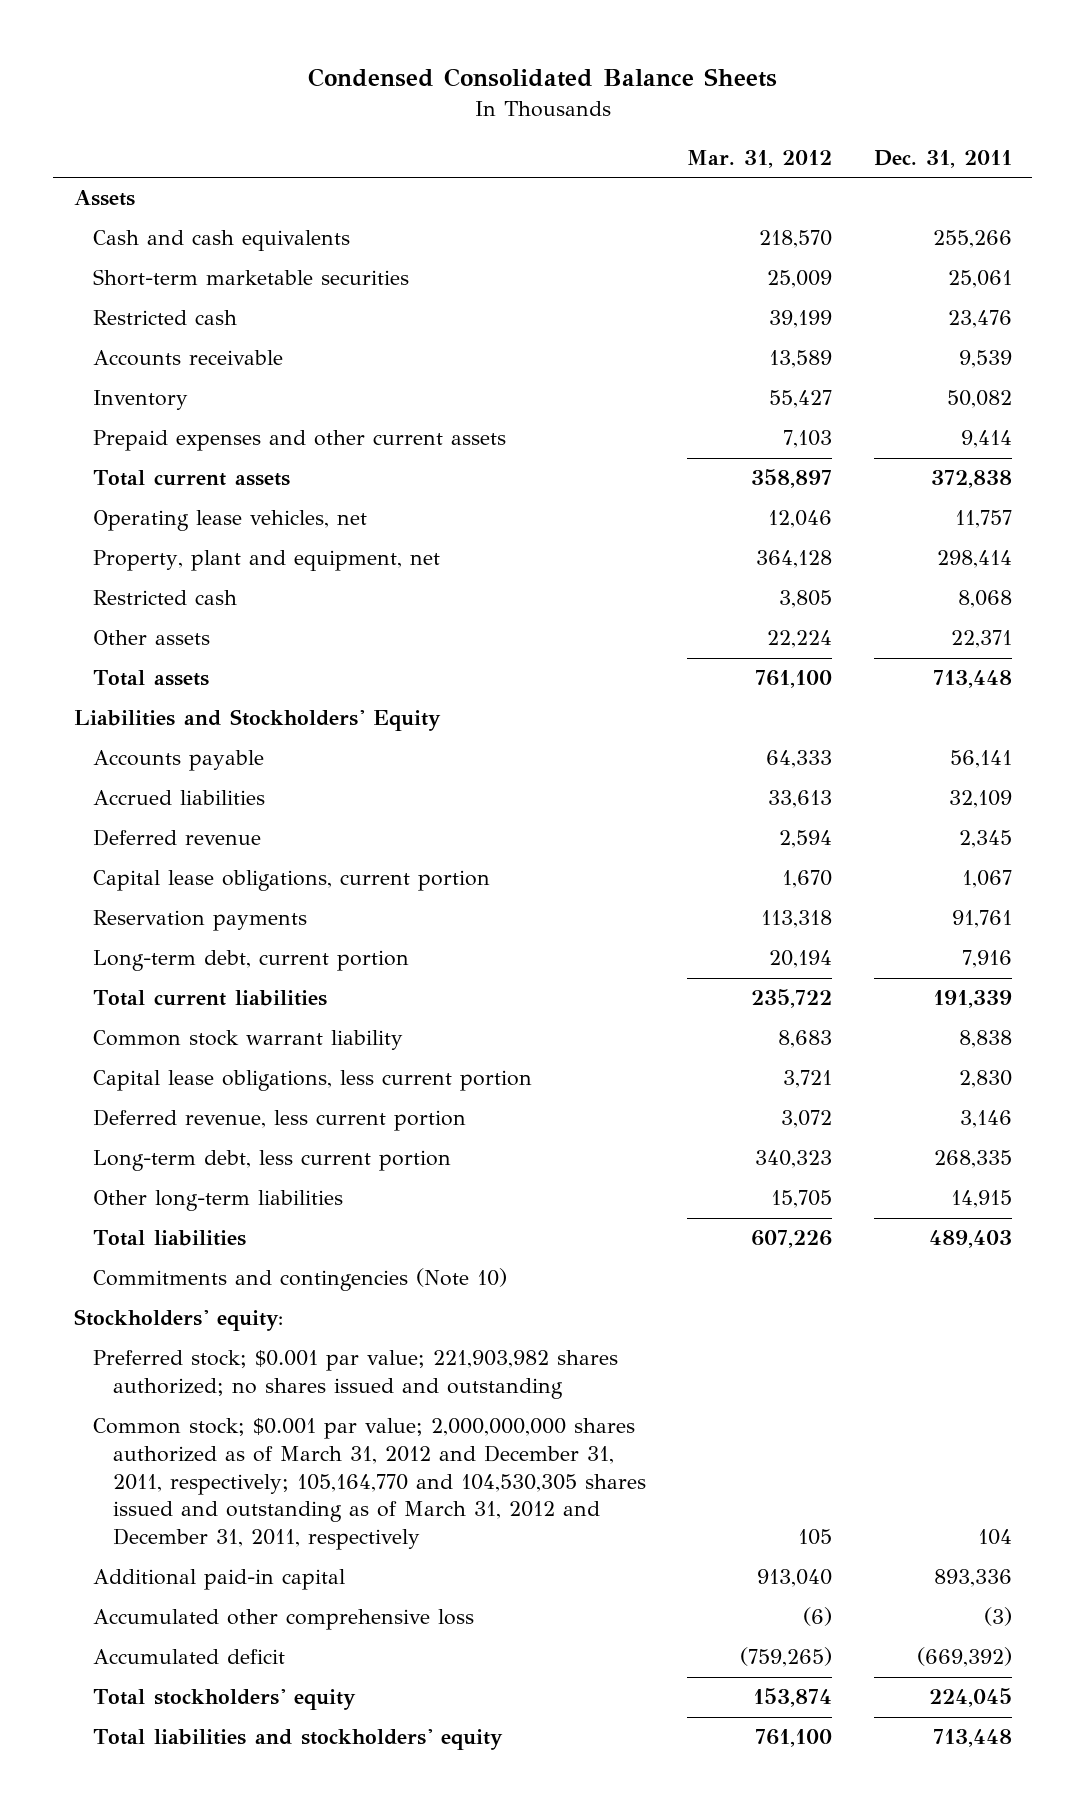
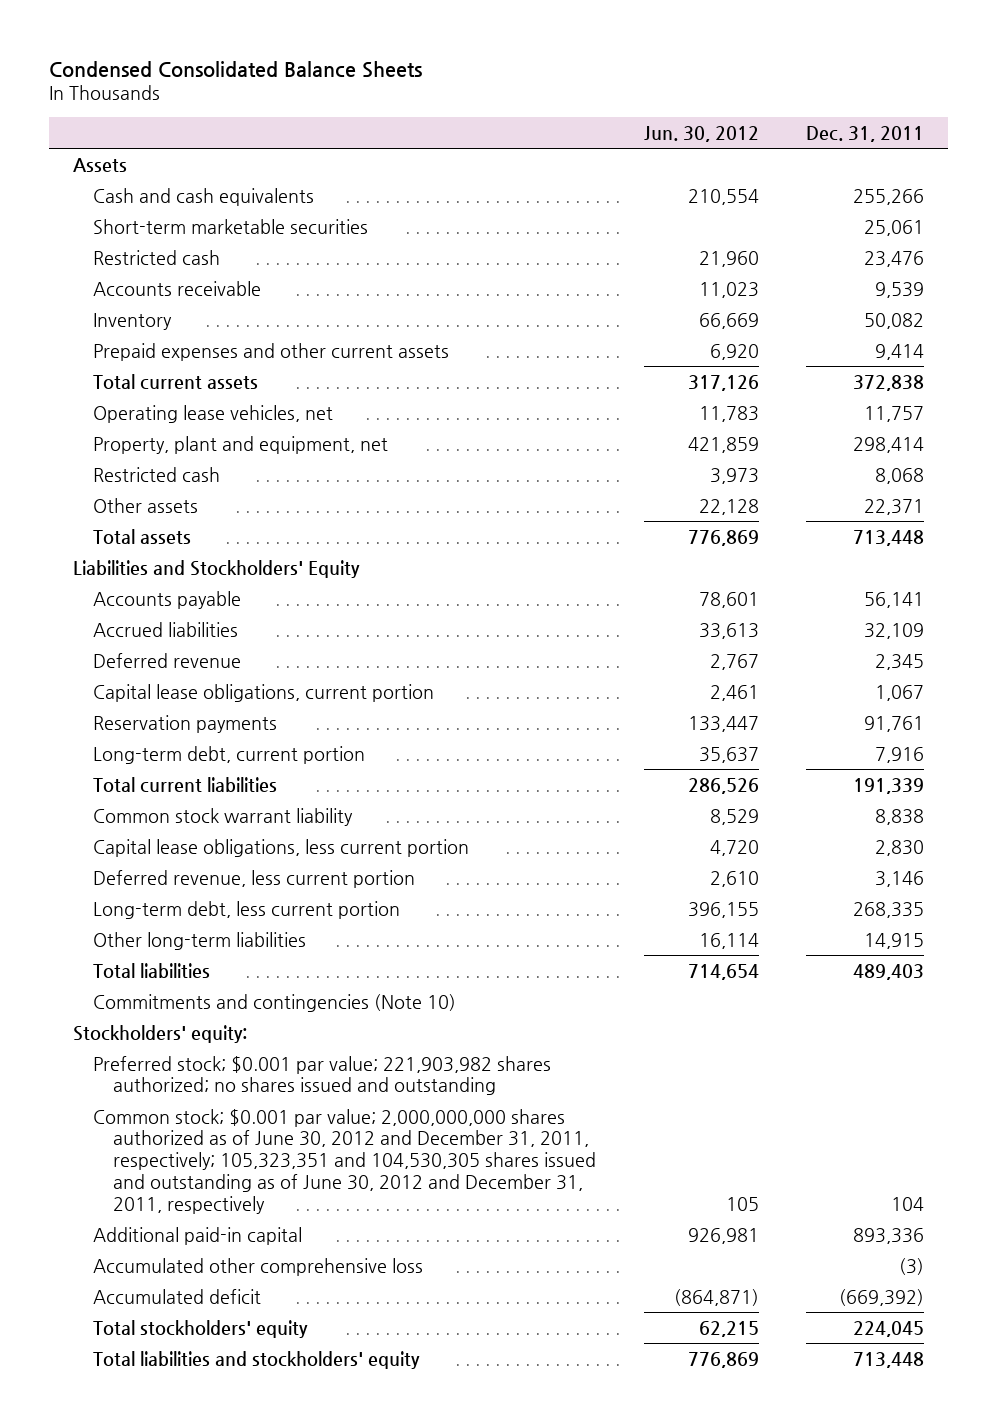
[687,149,833,168] Mar. 31, 2012 -> none
none -> [643,125,759,142] Jun. 30, 2012
[93,1418,646,1551] Common stock; $0.001 par value; 2,000,000,000 shares authorized as of March 31, 2012 and December 31, 2011, respectively; 105,164,770 and 104,530,305 shares issued and outstanding as of March 31, 2012 and December 31, 2011, respectively -> [92,1108,597,1214] Common stock; $0.001 par value; 2,000,000,000 shares authorized as of June 30, 2012 and December 31, 2011, respectively; 105,323,351 and 104,530,305 shares issued and outstanding as of June 30, 2012 and December 31, 2011, respectively

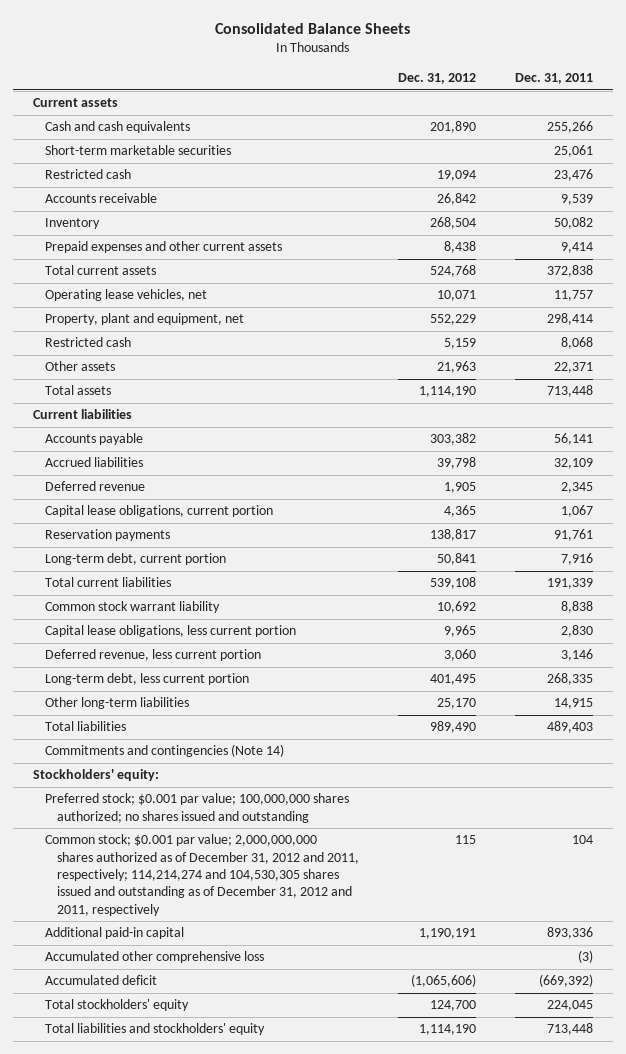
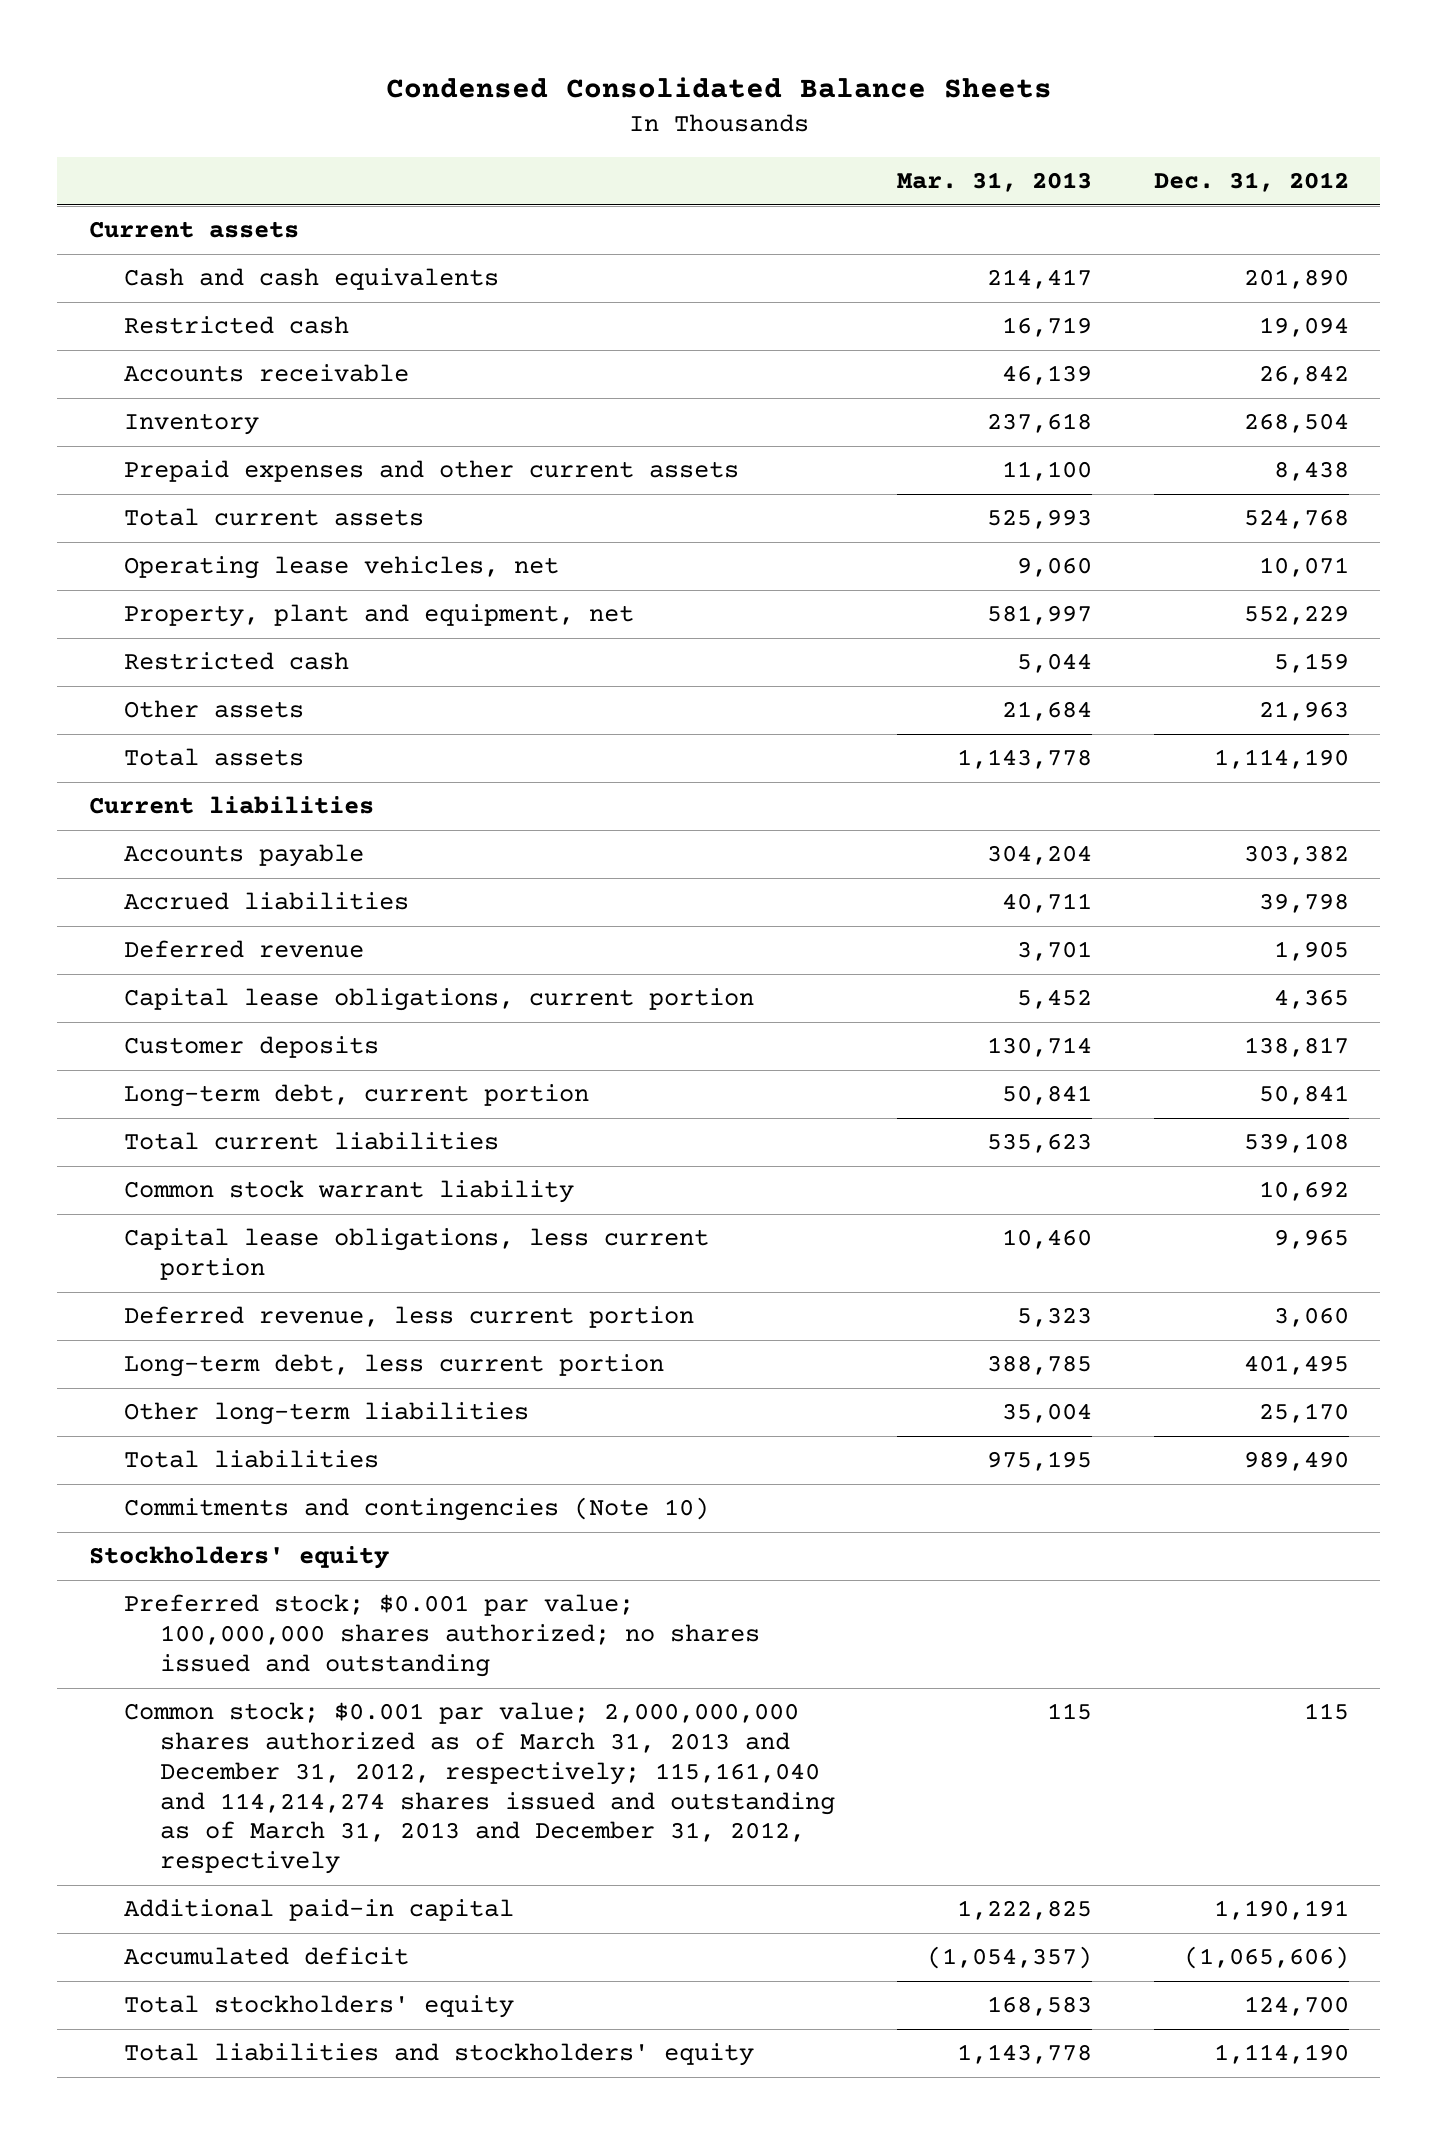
[215,23,411,35] Consolidated Balance Sheets -> [385,76,1052,98] Condensed Consolidated Balance Sheets
[515,73,594,85] Dec. 31, 2011 -> none
none -> [896,172,1092,193] Mar. 31, 2013
[45,145,232,156] Short-term marketable securities -> none
[45,529,171,542] Reservation payments -> [124,1036,380,1059] Customer deposits
[45,744,285,758] Commitments and contingencies (Note 14) -> [124,1497,710,1522] Commitments and contingencies (Note 10)
[33,769,160,782] Stockholders' equity: -> [88,1546,389,1570] Stockholders' equity
[45,834,360,916] Common stock; $0.001 par value; 2,000,000,000 shares authorized as of December 31, 2012 and 2011, respectively; 114,214,274 and 104,530,305 shares issued and outstanding as of December 31, 2012 and 2011, respectively -> [124,1702,835,1875] Common stock; $0.001 par value; 2,000,000,000 shares authorized as of March 31, 2013 and December 31, 2012, respectively; 115,161,040 and 114,214,274 shares issued and outstanding as of March 31, 2013 and December 31, 2012, respectively
[45,951,265,964] Accumulated other comprehensive loss -> none

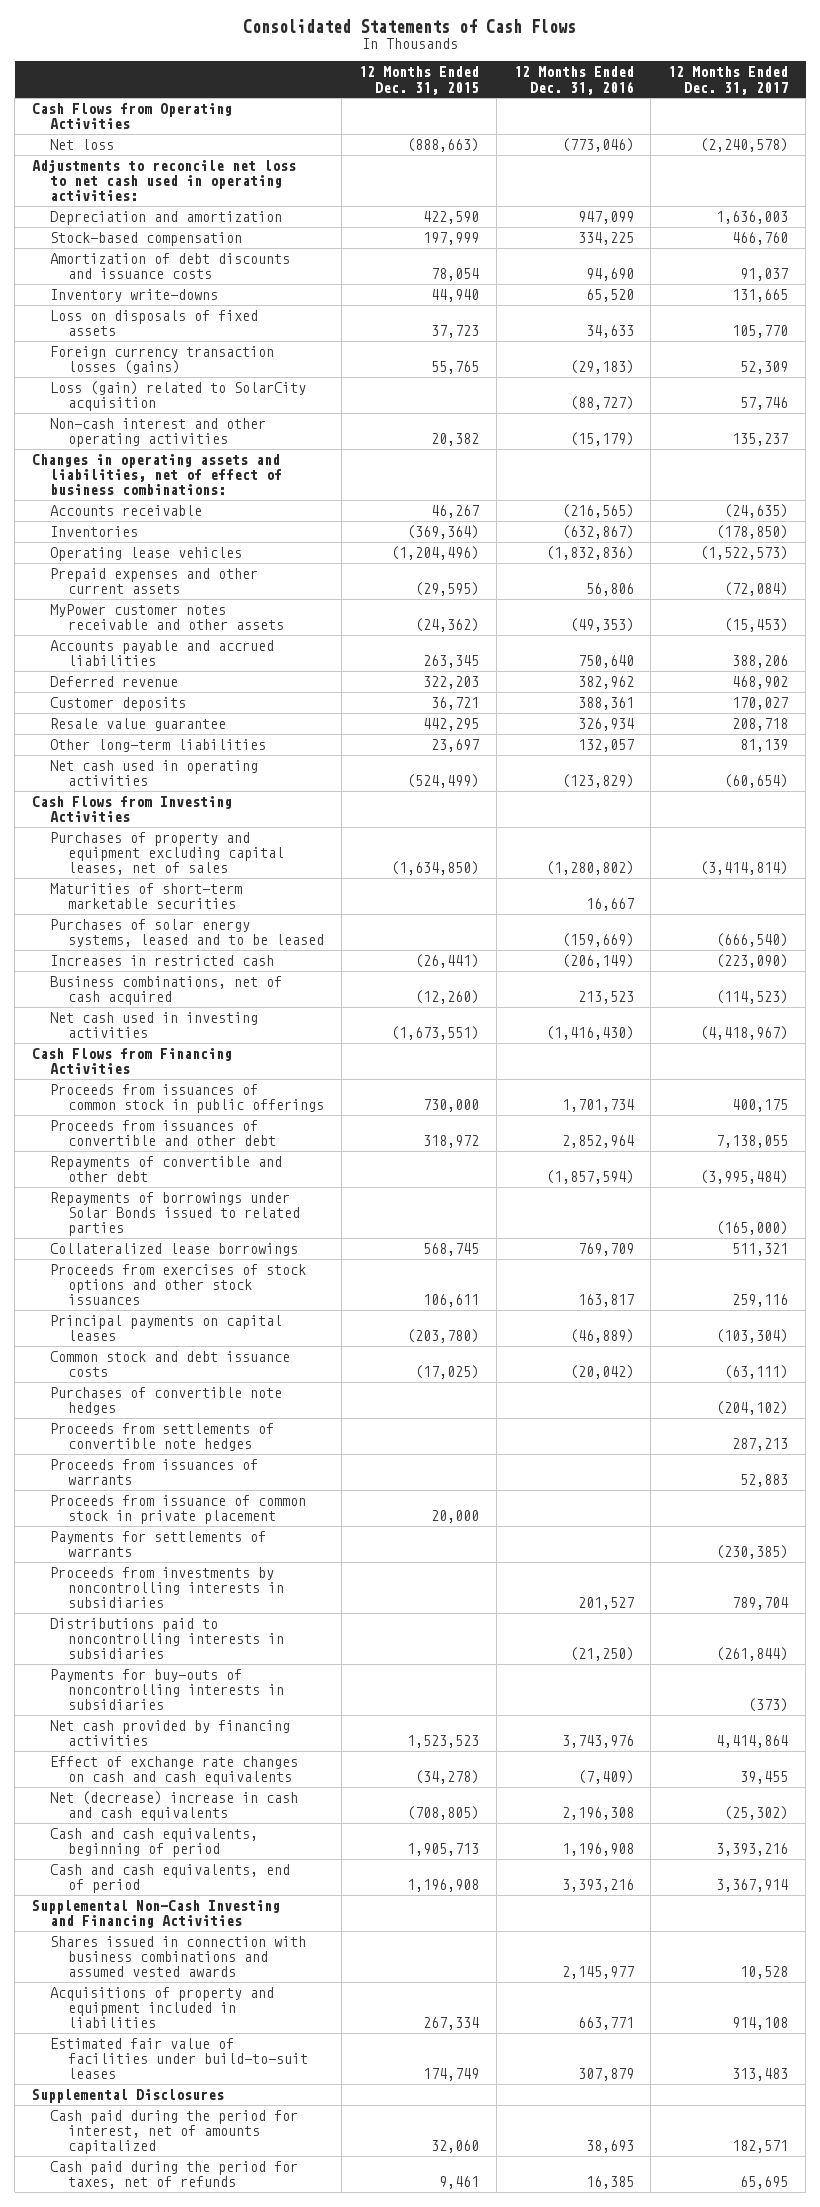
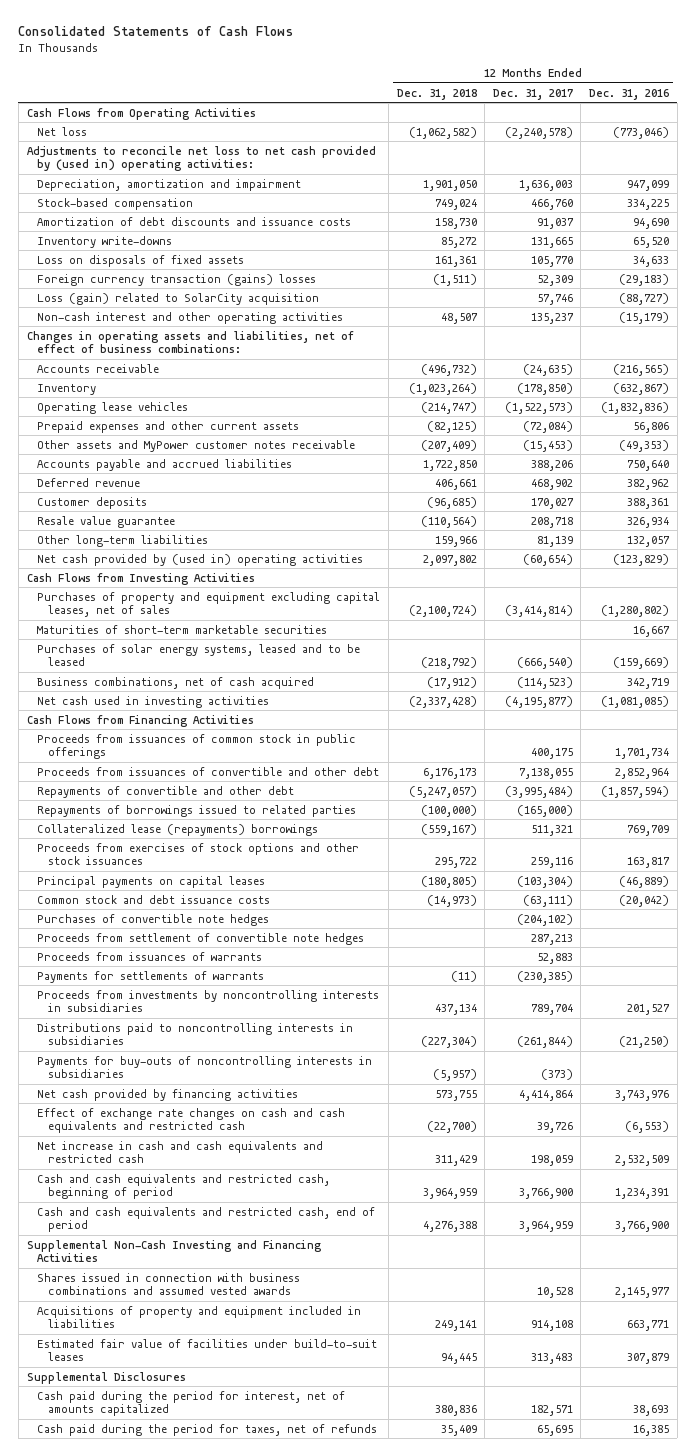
[358,66,479,95] 12 Months Ended Dec. 31, 2015 -> none
none -> [396,88,477,100] Dec. 31, 2018
[31,159,296,202] Adjustments to reconcile net loss to net cash used in operating activities: -> [26,145,376,172] Adjustments to reconcile net loss to net cash provided by (used in) operating activities:
[50,210,283,225] Depreciation and amortization -> [37,178,302,191] Depreciation, amortization and impairment
[50,345,275,375] Foreign currency transaction losses (gains) -> [37,273,317,286] Foreign currency transaction (gains) losses
[50,525,139,537] Inventories -> [37,383,97,395] Inventory
[50,603,285,631] MyPower customer notes receivable and other assets -> [37,439,356,452] Other assets and MyPower customer notes receivable
[50,759,259,787] Net cash used in operating activities -> [37,553,364,566] Net cash provided by (used in) operating activities
[50,954,275,966] Increases in restricted cash -> none
[577,991,634,1005] 213,523 -> [627,677,670,689] 342,719
[545,1026,634,1041] (1,416,430) -> [601,695,670,708] (1,081,085)
[700,1026,789,1041] (4,418,967) -> [504,695,573,708] (4,195,877)
[50,1191,301,1237] Repayments of borrowings under Solar Bonds issued to related parties -> [37,804,357,817] Repayments of borrowings issued to related parties
[50,1242,299,1256] Collateralized lease borrowings -> [37,823,319,836] Collateralized lease (repayments) borrowings
[50,1422,275,1452] Proceeds from settlements of convertible note hedges -> [37,932,365,945] Proceeds from settlement of convertible note hedges
[50,1494,307,1525] Proceeds from issuance of common stock in private placement -> none
[50,1755,299,1786] Effect of exchange rate changes on cash and cash equivalents -> [37,1107,346,1134] Effect of exchange rate changes on cash and cash equivalents and restricted cash
[577,1770,634,1785] (7,409) -> [625,1121,670,1134] (6,553)
[740,1771,789,1785] 39,455 -> [536,1122,573,1134] 39,726
[50,1790,299,1822] Net (decrease) increase in cash and cash equivalents -> [37,1140,324,1164] Net increase in cash and cash equivalents and restricted cash
[561,1807,634,1821] 2,196,308 -> [615,1155,670,1167] 2,532,509
[724,1806,789,1821] (25,302) -> [530,1155,573,1167] 198,059
[50,1827,259,1858] Cash and cash equivalents, beginning of period -> [37,1173,331,1200] Cash and cash equivalents and restricted cash, beginning of period
[561,1843,634,1857] 1,196,908 -> [615,1188,670,1200] 1,234,391
[716,1843,789,1857] 3,393,216 -> [518,1188,573,1200] 3,766,900
[50,1863,291,1894] Cash and cash equivalents, end of period -> [37,1206,376,1233] Cash and cash equivalents and restricted cash, end of period
[561,1879,634,1893] 3,393,216 -> [615,1221,670,1233] 3,766,900
[716,1879,789,1893] 3,367,914 -> [518,1221,573,1233] 3,964,959

